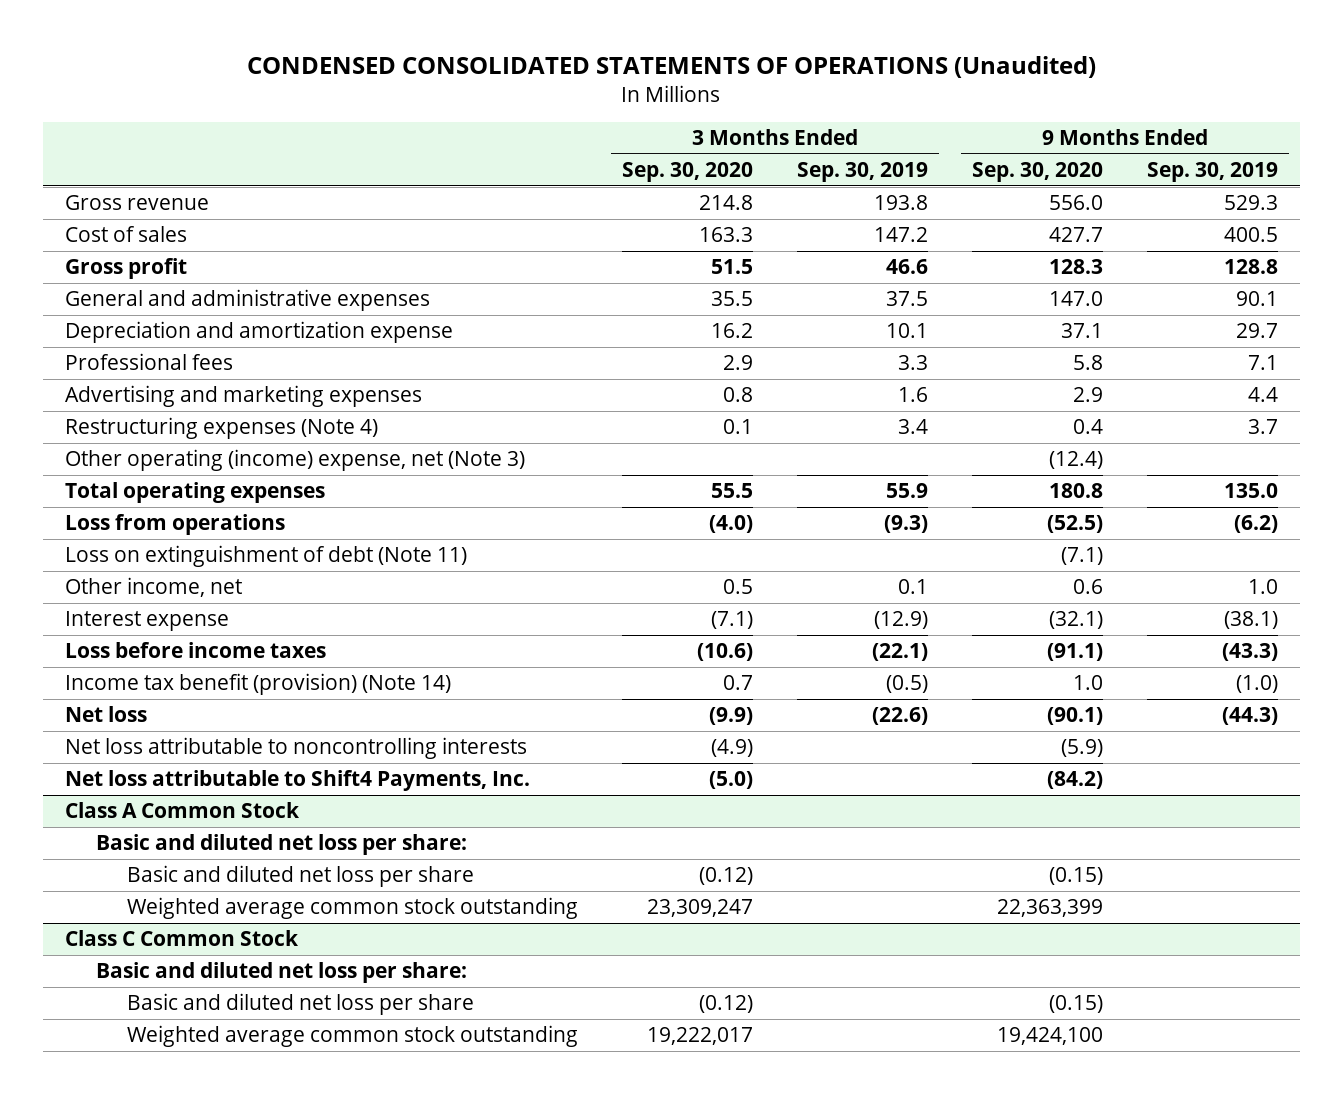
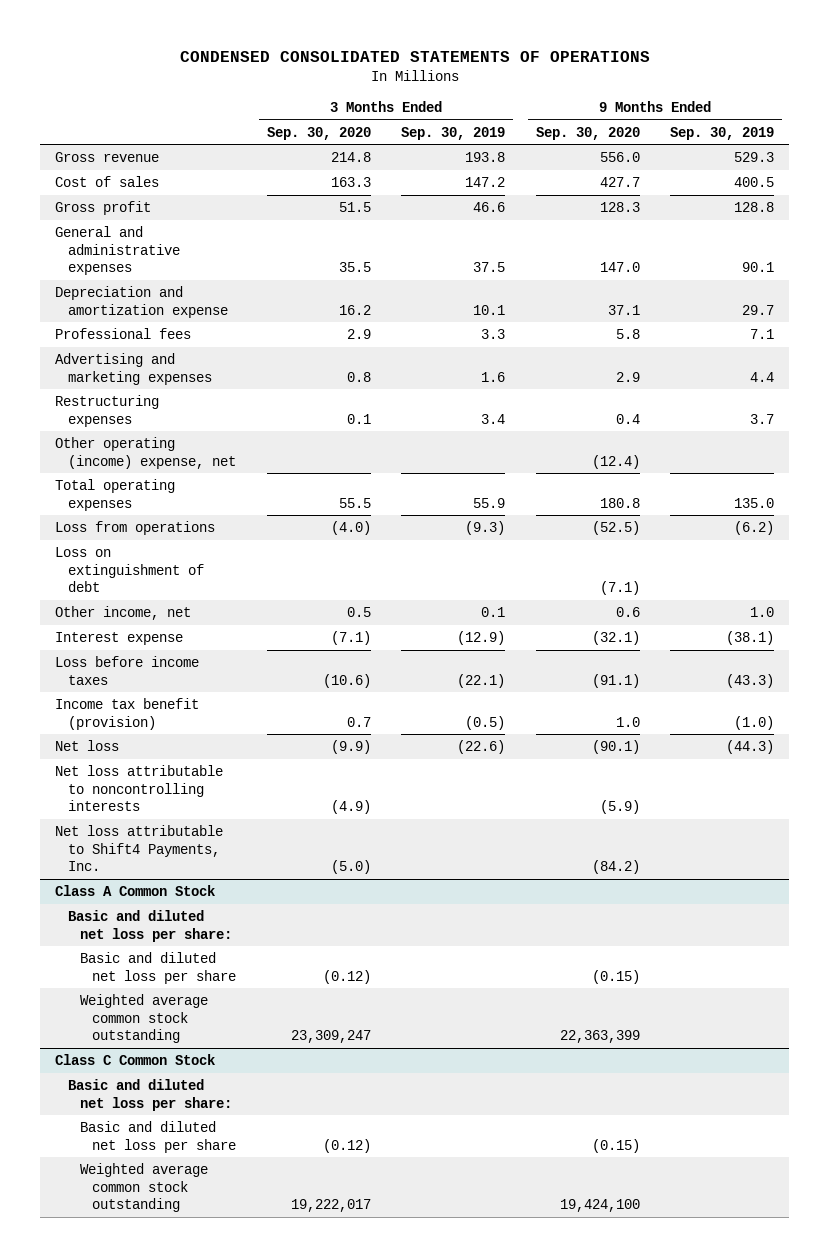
[247,56,1097,79] CONDENSED CONSOLIDATED STATEMENTS OF OPERATIONS (Unaudited) -> [179,50,650,62] CONDENSED CONSOLIDATED STATEMENTS OF OPERATIONS
[64,417,378,440] Restructuring expenses (Note 4) -> [55,395,160,427] Restructuring expenses
[64,449,525,472] Other operating (income) expense, net (Note 3) -> [55,437,236,469] Other operating (income) expense, net
[64,545,467,568] Loss on extinguishment of debt (Note 11) -> [55,547,204,593] Loss on extinguishment of debt
[64,673,451,696] Income tax benefit (provision) (Note 14) -> [55,698,200,730] Income tax benefit (provision)

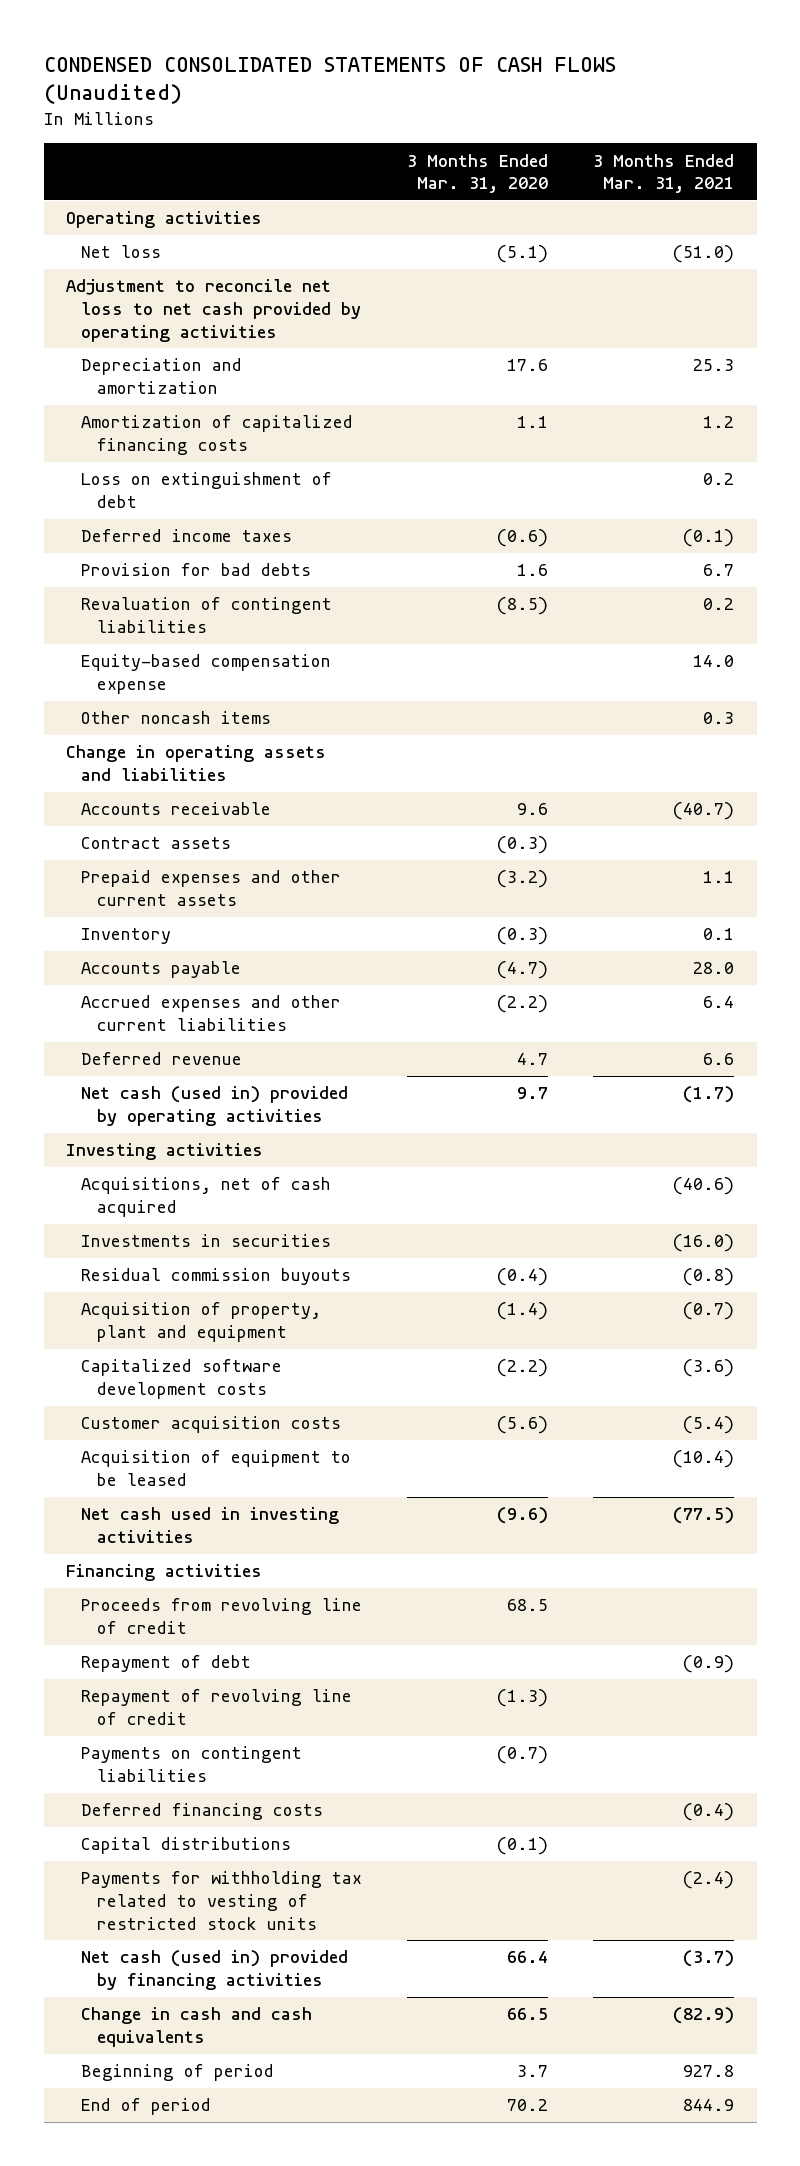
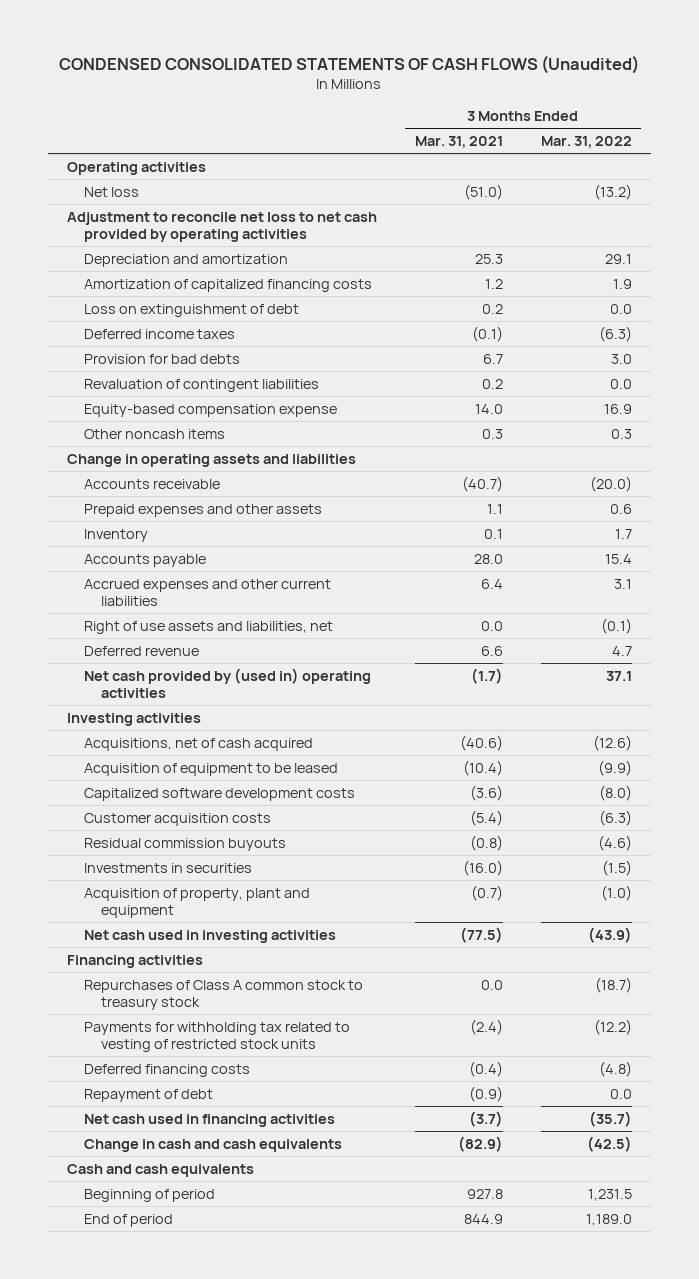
[407,153,549,194] 3 Months Ended Mar. 31, 2020 -> none
none -> [540,135,632,148] Mar. 31, 2022
[81,837,232,850] Contract assets -> none
[81,870,342,906] Prepaid expenses and other current assets -> [83,503,322,517] Prepaid expenses and other assets
none -> [83,620,333,634] Right of use assets and liabilities, net
[81,1086,349,1126] Net cash (used in) provided by operating activities -> [83,667,371,698] Net cash provided by (used in) operating activities
[81,1450,352,1486] Acquisition of equipment to be leased -> [83,762,338,776] Acquisition of equipment to be leased
[81,1268,352,1286] Residual commission buyouts -> [83,837,286,851] Residual commission buyouts
[81,1234,332,1248] Investments in securities -> [83,862,252,873] Investments in securities
[81,1302,322,1342] Acquisition of property, plant and equipment -> [83,887,310,918] Acquisition of property, plant and equipment
[81,1598,363,1634] Proceeds from revolving line of credit -> none
[81,1689,353,1725] Repayment of revolving line of credit -> none
[81,1746,303,1782] Payments on contingent liabilities -> none
[81,1837,292,1855] Capital distributions -> none
none -> [83,979,363,1010] Repurchases of Class A common stock to treasury stock
[81,1803,324,1821] Deferred financing costs -> [83,1063,250,1077] Deferred financing costs
[81,1655,252,1673] Repayment of debt -> [83,1088,213,1102] Repayment of debt
[81,1950,349,1990] Net cash (used in) provided by financing activities -> [83,1113,335,1127] Net cash used in financing activities
none -> [66,1163,254,1177] Cash and cash equivalents

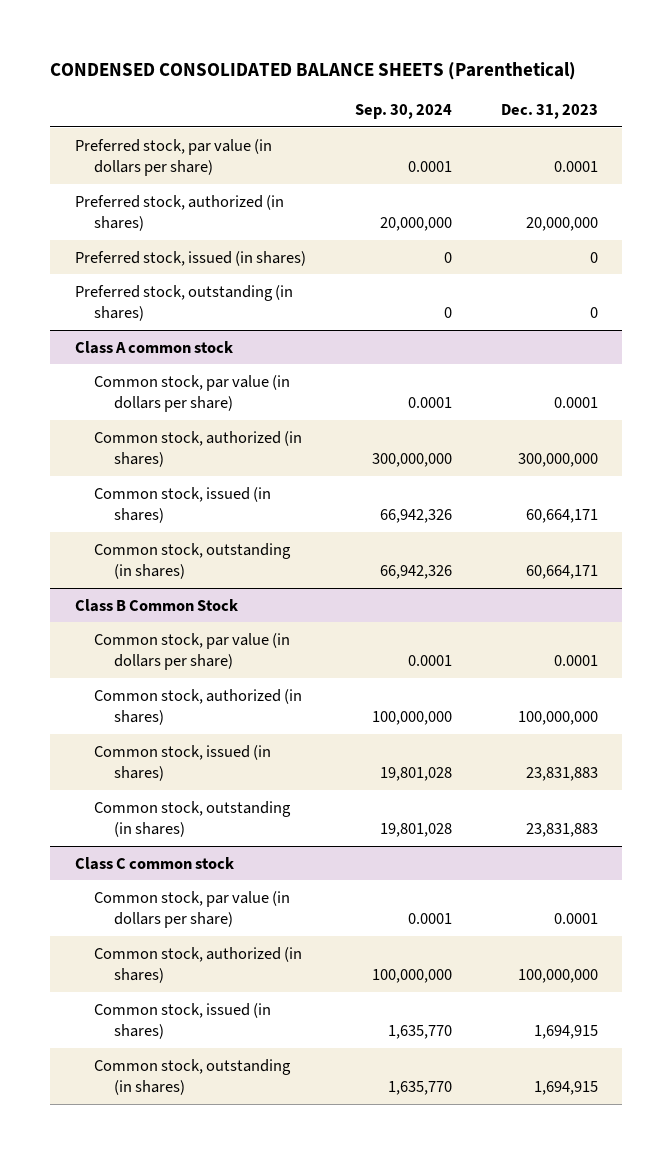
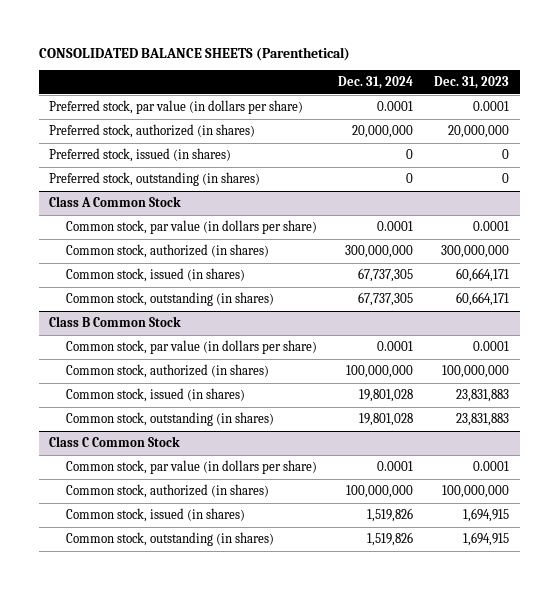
[50,61,577,80] CONDENSED CONSOLIDATED BALANCE SHEETS (Parenthetical) -> [38,46,350,61] CONSOLIDATED BALANCE SHEETS (Parenthetical)
[354,104,452,120] Sep. 30, 2024 -> none
none -> [337,76,413,90] Dec. 31, 2024
[74,340,233,354] Class A common stock -> [49,195,182,207] Class A Common Stock
[74,856,234,870] Class C common stock -> [49,435,181,447] Class C Common Stock

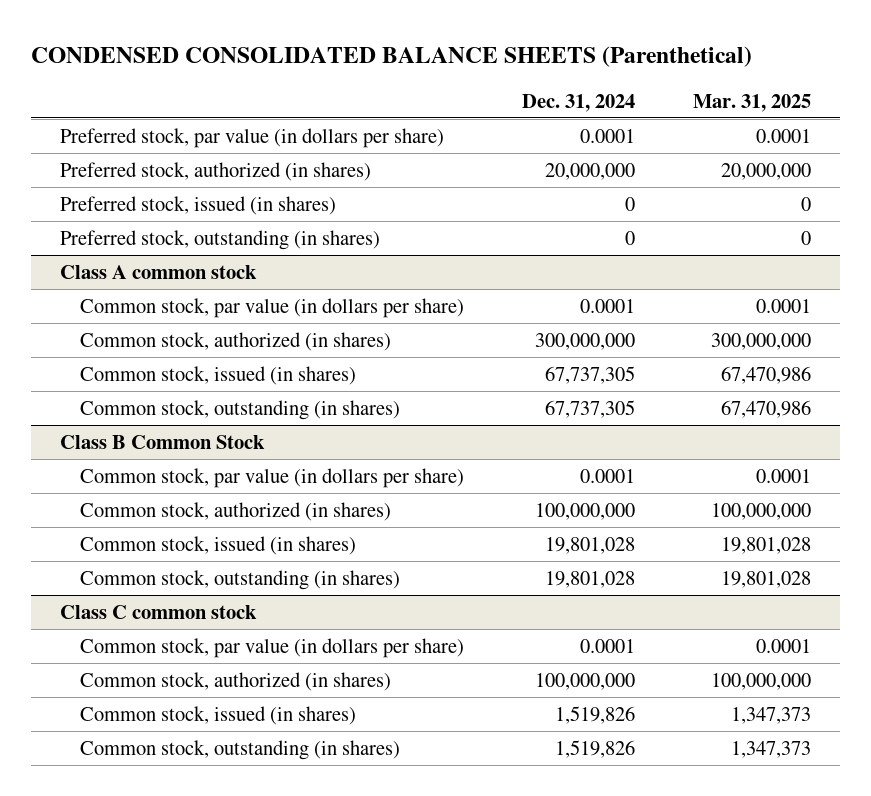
[38,46,350,61] CONSOLIDATED BALANCE SHEETS (Parenthetical) -> [30,45,752,67] CONDENSED CONSOLIDATED BALANCE SHEETS (Parenthetical)
[434,76,510,90] Dec. 31, 2023 -> none
none -> [692,93,811,112] Mar. 31, 2025
[49,195,182,207] Class A Common Stock -> [60,264,258,279] Class A common stock
[49,435,181,447] Class C Common Stock -> [60,604,258,619] Class C common stock

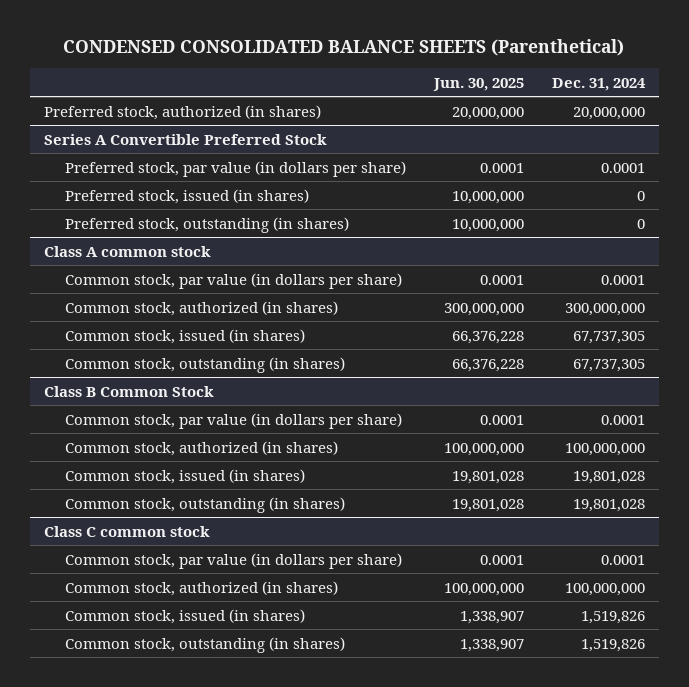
[692,93,811,112] Mar. 31, 2025 -> none
none -> [432,77,524,91] Jun. 30, 2025
[60,127,445,148] Preferred stock, par value (in dollars per share) -> none
none -> [43,133,327,145] Series A Convertible Preferred Stock
none -> [64,160,406,177] Preferred stock, par value (in dollars per share)

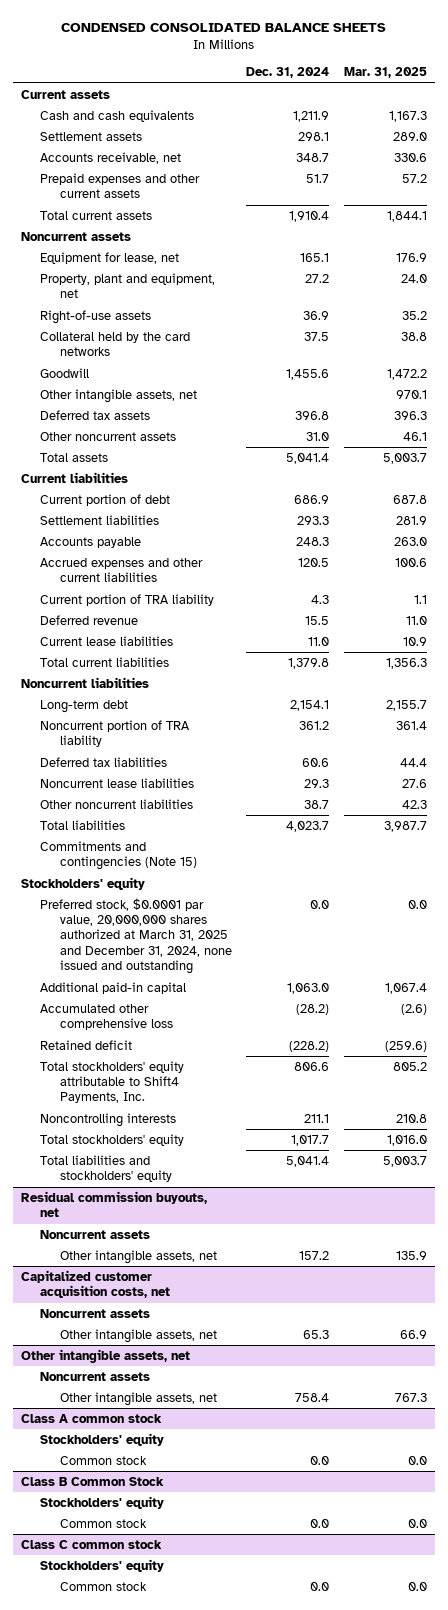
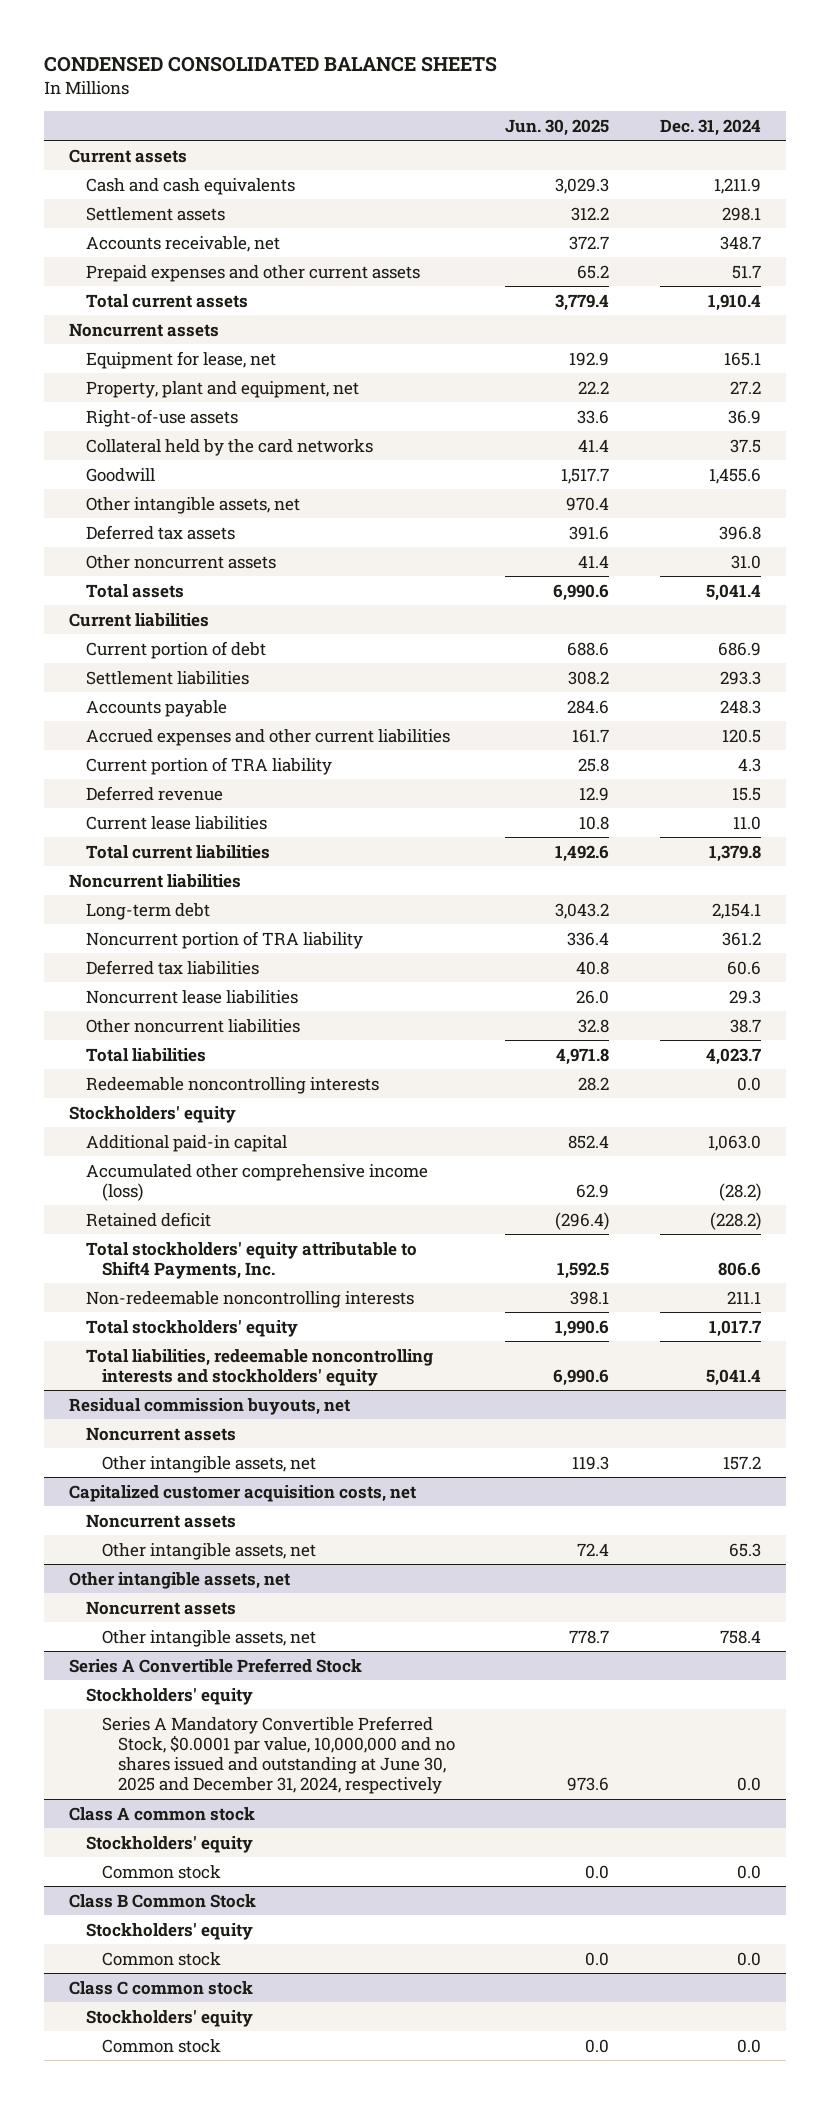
[344,67,428,79] Mar. 31, 2025 -> none
none -> [505,118,610,136] Jun. 30, 2025
[40,840,197,871] Commitments and contingencies (Note 15) -> none
none -> [85,1076,379,1094] Redeemable noncontrolling interests
[40,897,232,974] Preferred stock, $0.0001 par value, 20,000,000 shares authorized at March 31, 2025 and December 31, 2024, none issued and outstanding -> none
[40,1003,173,1031] Accumulated other comprehensive loss -> [85,1163,428,1201] Accumulated other comprehensive income (loss)
[40,1112,177,1127] Noncontrolling interests -> [85,1290,414,1308] Non-redeemable noncontrolling interests
[40,1154,172,1183] Total liabilities and stockholders' equity -> [85,1348,433,1386] Total liabilities, redeemable noncontrolling interests and stockholders' equity
none -> [69,1657,363,1673] Series A Convertible Preferred Stock
none -> [85,1687,253,1705] Stockholders' equity
none -> [101,1715,455,1795] Series A Mandatory Convertible Preferred Stock, $0.0001 par value, 10,000,000 and no shares issued and outstanding at June 30, 2025 and December 31, 2024, respectively

